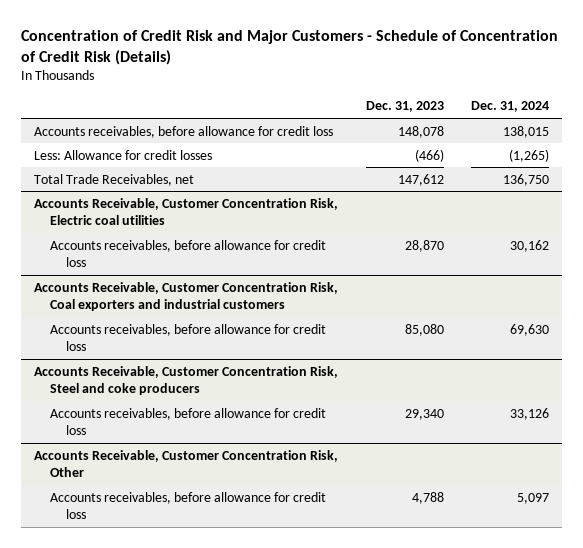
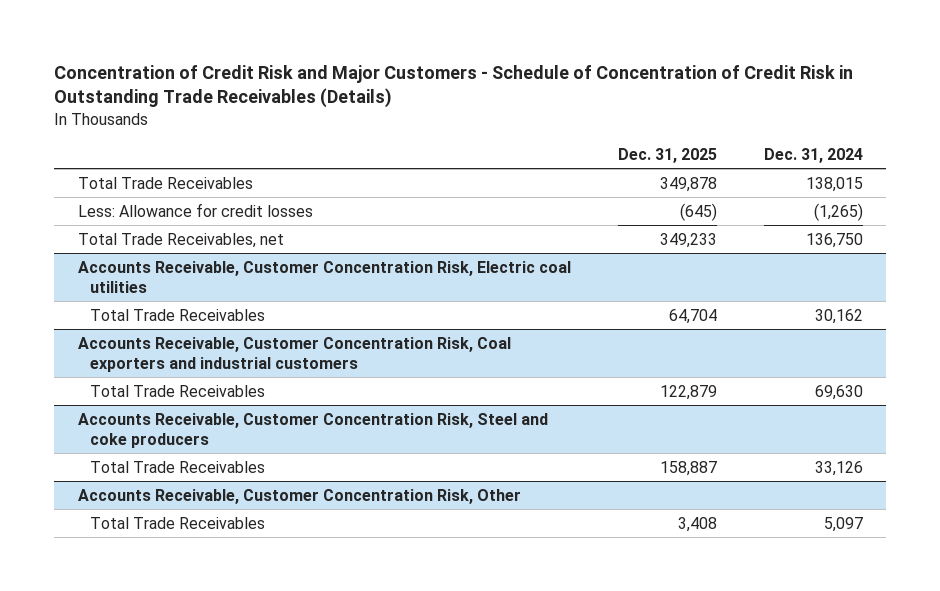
[20,30,558,66] Concentration of Credit Risk and Major Customers - Schedule of Concentration of Credit Risk (Details) -> [54,64,854,109] Concentration of Credit Risk and Major Customers - Schedule of Concentration of Credit Risk in Outstanding Trade Receivables (Details)
[365,101,444,113] Dec. 31, 2023 -> none
none -> [617,148,717,164] Dec. 31, 2025
[34,125,334,138] Accounts receivables, before allowance for credit loss -> [77,176,253,189] Total Trade Receivables
[50,239,327,267] Accounts receivables, before allowance for credit loss -> [90,308,266,321] Total Trade Receivables
[50,323,327,351] Accounts receivables, before allowance for credit loss -> [90,384,266,397] Total Trade Receivables
[50,407,327,435] Accounts receivables, before allowance for credit loss -> [90,460,266,473] Total Trade Receivables
[50,491,327,519] Accounts receivables, before allowance for credit loss -> [90,516,266,529] Total Trade Receivables

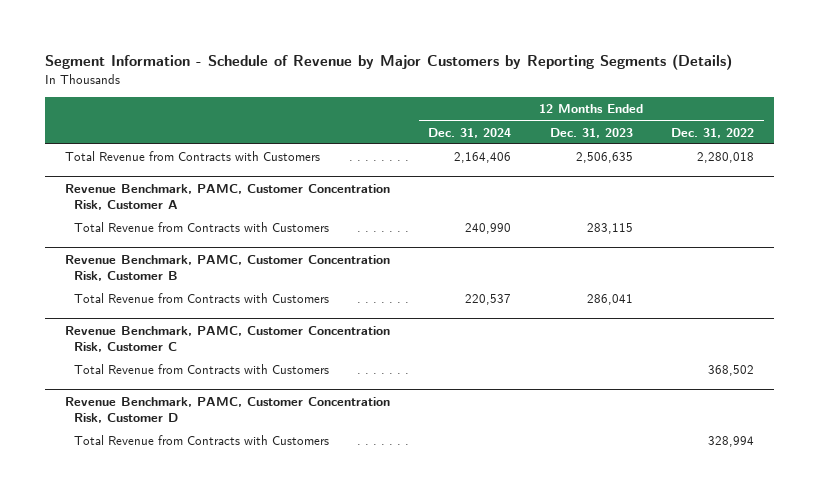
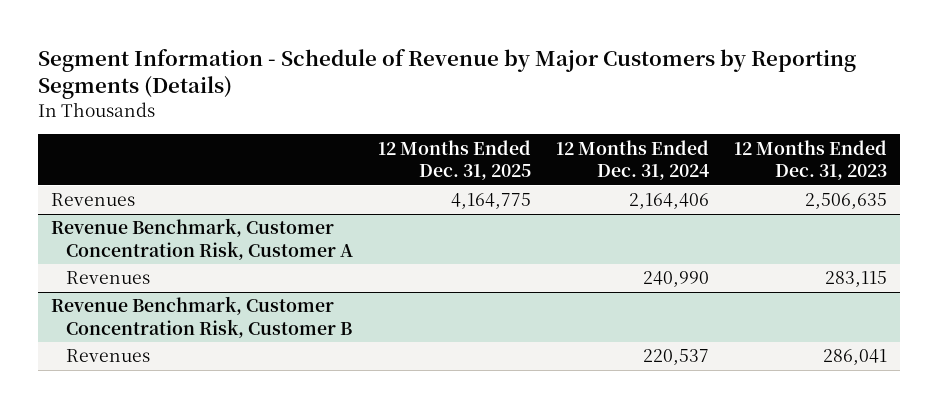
[671,127,755,138] Dec. 31, 2022 -> none
none -> [378,139,532,181] 12 Months Ended Dec. 31, 2025
[64,325,390,353] Revenue Benchmark, PAMC, Customer Concentration Risk, Customer C -> none
[74,364,330,375] Total Revenue from Contracts with Customers -> none
[64,396,390,424] Revenue Benchmark, PAMC, Customer Concentration Risk, Customer D -> none
[74,435,330,446] Total Revenue from Contracts with Customers -> none
[64,151,320,162] Total Revenue from Contracts with Customers -> [50,193,135,207] Revenues
[64,183,390,211] Revenue Benchmark, PAMC, Customer Concentration Risk, Customer A -> [50,218,354,260] Revenue Benchmark, Customer Concentration Risk, Customer A
[74,222,330,233] Total Revenue from Contracts with Customers -> [66,271,151,285] Revenues
[64,254,390,282] Revenue Benchmark, PAMC, Customer Concentration Risk, Customer B -> [50,296,353,338] Revenue Benchmark, Customer Concentration Risk, Customer B
[74,293,330,304] Total Revenue from Contracts with Customers -> [66,349,151,363] Revenues

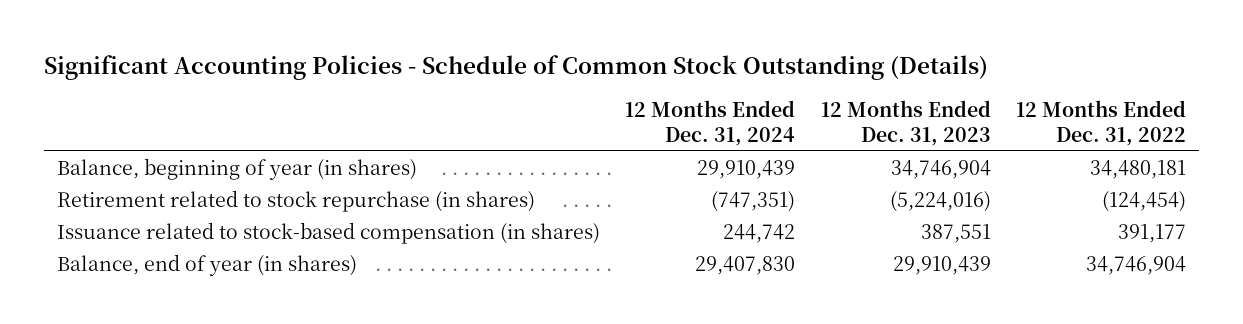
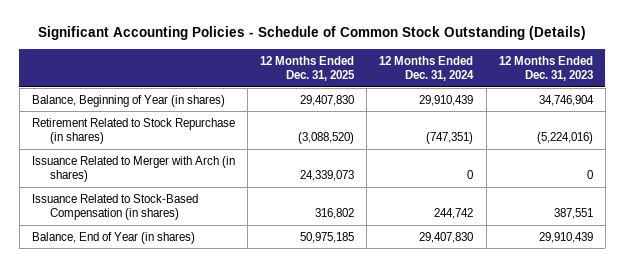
[1016,99,1187,147] 12 Months Ended Dec. 31, 2022 -> none
none -> [260,55,356,81] 12 Months Ended Dec. 31, 2025
[56,158,417,181] Balance, beginning of year (in shares) -> [31,94,225,107] Balance, Beginning of Year (in shares)
[56,190,535,213] Retirement related to stock repurchase (in shares) -> [31,117,235,144] Retirement Related to Stock Repurchase (in shares)
none -> [31,155,235,182] Issuance Related to Merger with Arch (in shares)
[56,222,600,245] Issuance related to stock-based compensation (in shares) -> [31,193,198,220] Issuance Related to Stock-Based Compensation (in shares)
[56,254,357,277] Balance, end of year (in shares) -> [31,231,195,244] Balance, End of Year (in shares)

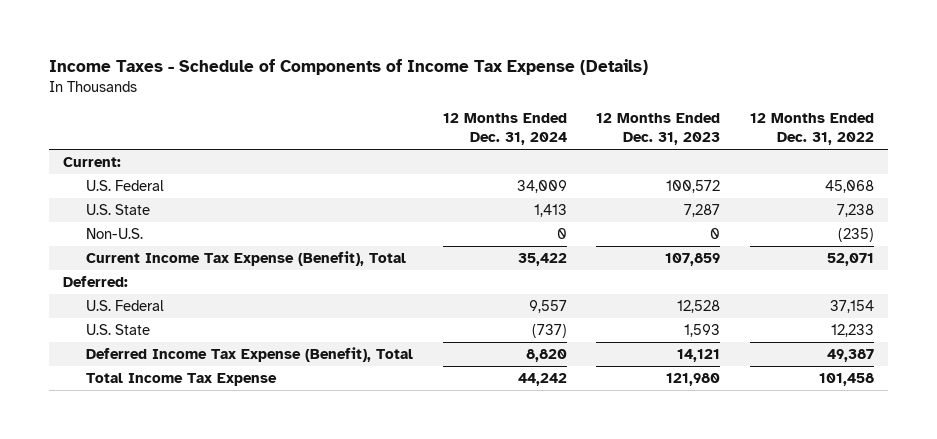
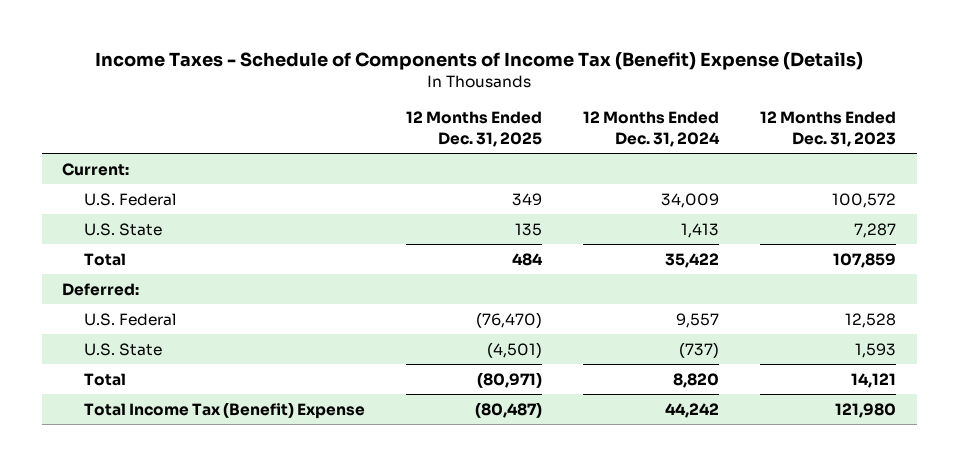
[48,58,648,75] Income Taxes - Schedule of Components of Income Tax Expense (Details) -> [95,51,864,70] Income Taxes - Schedule of Components of Income Tax (Benefit) Expense (Details)
[749,113,874,146] 12 Months Ended Dec. 31, 2022 -> none
none -> [405,111,542,147] 12 Months Ended Dec. 31, 2025
[86,227,144,239] Non-U.S. -> none
[86,250,407,266] Current Income Tax Expense (Benefit), Total -> [83,252,126,266] Total
[86,346,414,362] Deferred Income Tax Expense (Benefit), Total -> [83,372,126,386] Total
[86,372,278,386] Total Income Tax Expense -> [83,401,365,419] Total Income Tax (Benefit) Expense

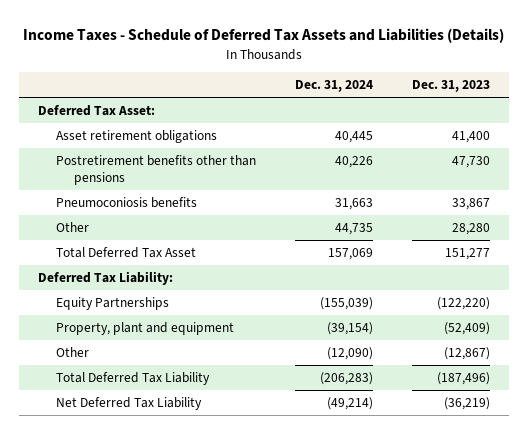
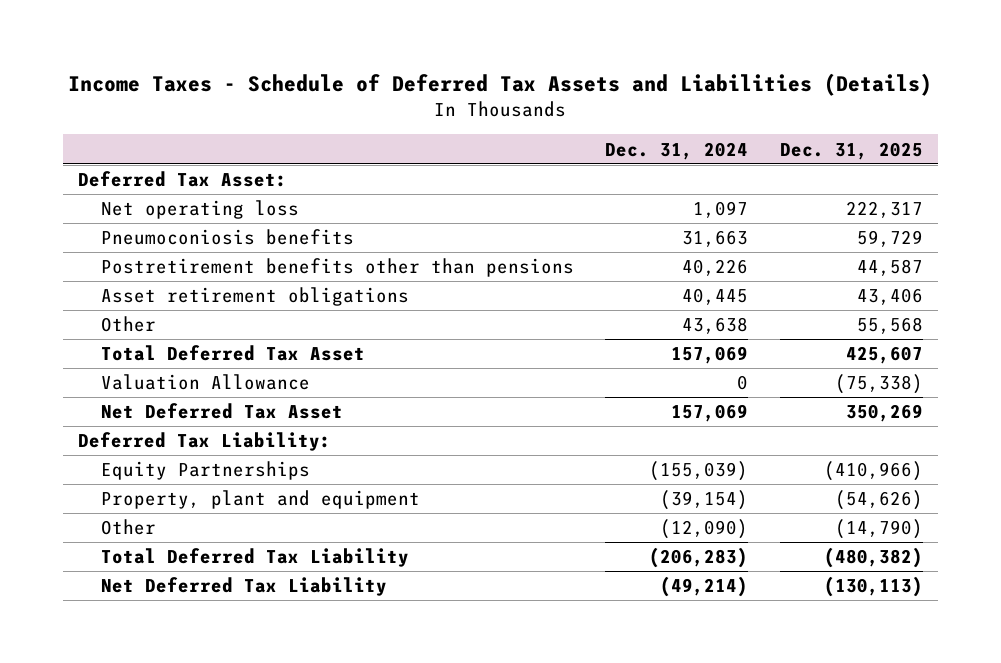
[412,80,491,93] Dec. 31, 2023 -> none
none -> [779,141,923,160] Dec. 31, 2025
none -> [100,200,299,220] Net operating loss
[56,154,257,185] Postretirement benefits other than pensions -> [100,258,574,278] Postretirement benefits other than pensions
[56,129,218,143] Asset retirement obligations -> [100,287,409,307] Asset retirement obligations
[335,222,374,235] 44,735 -> [682,317,749,335] 43,638
none -> [100,374,310,391] Valuation Allowance
none -> [100,403,343,420] Net Deferred Tax Asset

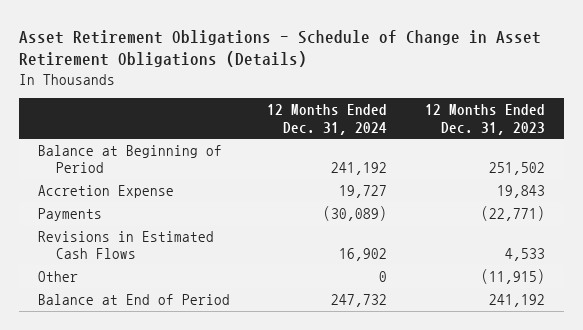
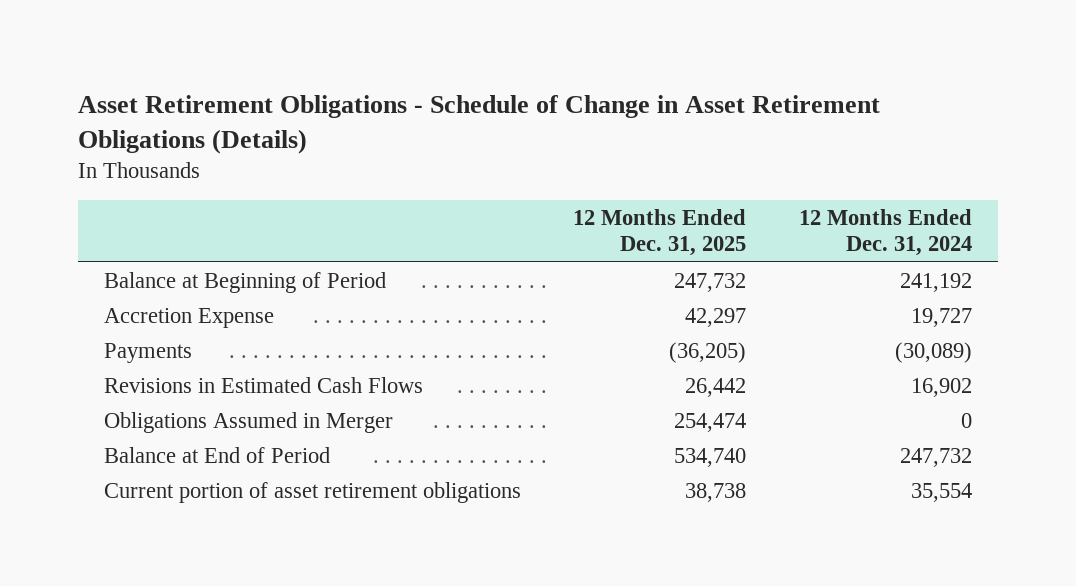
[424,103,545,135] 12 Months Ended Dec. 31, 2023 -> none
none -> [573,209,747,257] 12 Months Ended Dec. 31, 2025
[37,270,78,282] Other -> none
none -> [104,411,394,433] Obligations Assumed in Merger
none -> [104,481,522,503] Current portion of asset retirement obligations

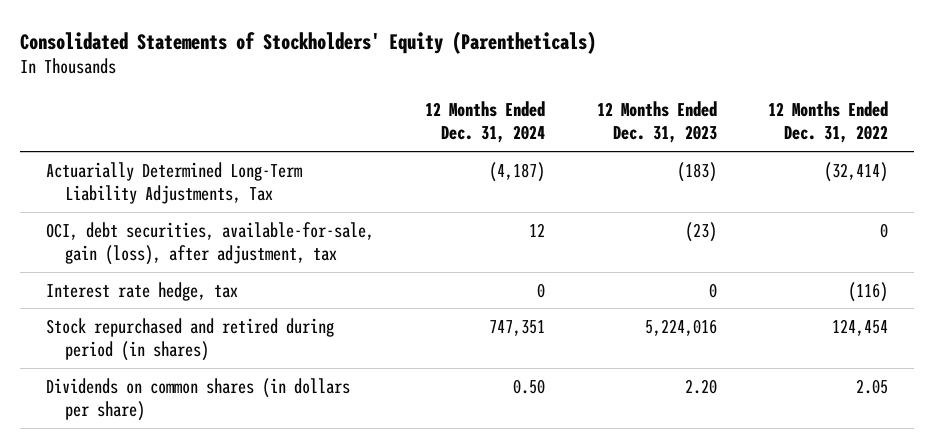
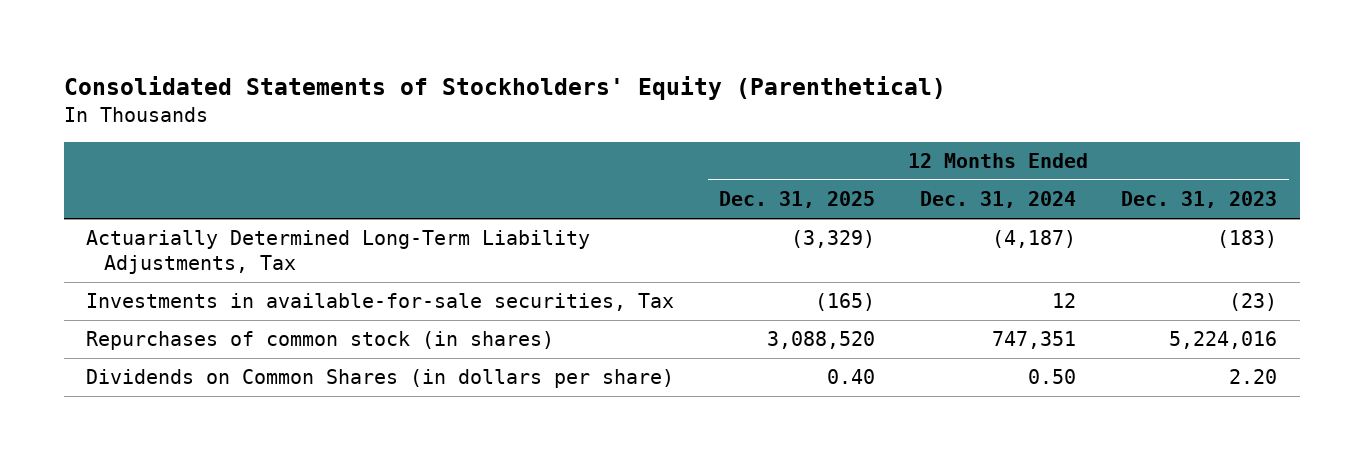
[20,30,597,54] Consolidated Statements of Stockholders' Equity (Parentheticals) -> [63,75,946,100] Consolidated Statements of Stockholders' Equity (Parenthetical)
[768,101,889,144] 12 Months Ended Dec. 31, 2022 -> none
none -> [719,191,876,209] Dec. 31, 2025
[45,281,238,301] Interest rate hedge, tax -> none
[45,221,374,265] OCI, debt securities, available-for-sale, gain (loss), after adjustment, tax -> [86,293,675,312] Investments in available-for-sale securities, Tax
[45,317,334,361] Stock repurchased and retired during period (in shares) -> [86,331,555,351] Repurchases of common stock (in shares)
[45,377,350,421] Dividends on common shares (in dollars per share) -> [86,369,675,389] Dividends on Common Shares (in dollars per share)

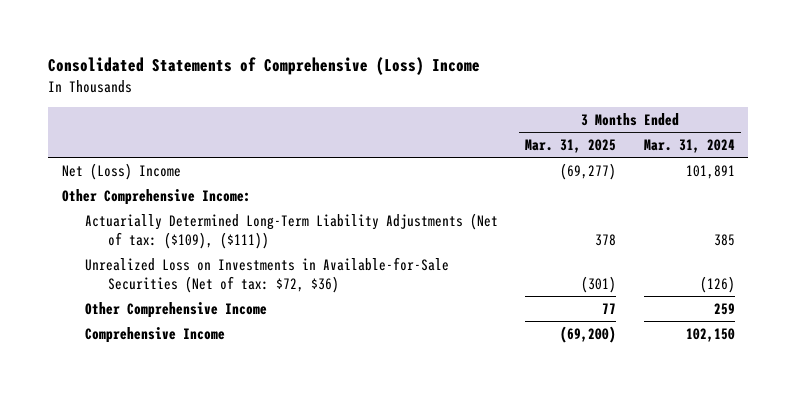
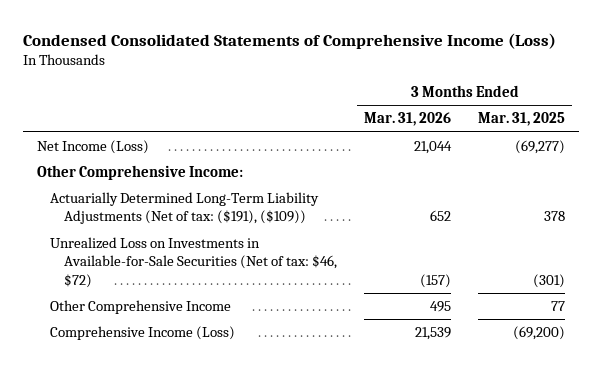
[48,57,481,76] Consolidated Statements of Comprehensive (Loss) Income -> [23,32,557,49] Condensed Consolidated Statements of Comprehensive Income (Loss)
[643,139,735,154] Mar. 31, 2024 -> none
none -> [364,112,452,127] Mar. 31, 2026
[61,162,181,180] Net (Loss) Income -> [36,139,149,154] Net Income (Loss)
[85,212,499,249] Actuarially Determined Long-Term Liability Adjustments (Net of tax: ($109), ($111)) -> [50,191,320,225] Actuarially Determined Long-Term Liability Adjustments (Net of tax: ($191), ($109))
[85,256,450,293] Unrealized Loss on Investments in Available-for-Sale Securities (Net of tax: $72, $36) -> [50,236,338,288] Unrealized Loss on Investments in Available-for-Sale Securities (Net of tax: $46, $72)
[85,326,226,343] Comprehensive Income -> [50,325,236,340] Comprehensive Income (Loss)

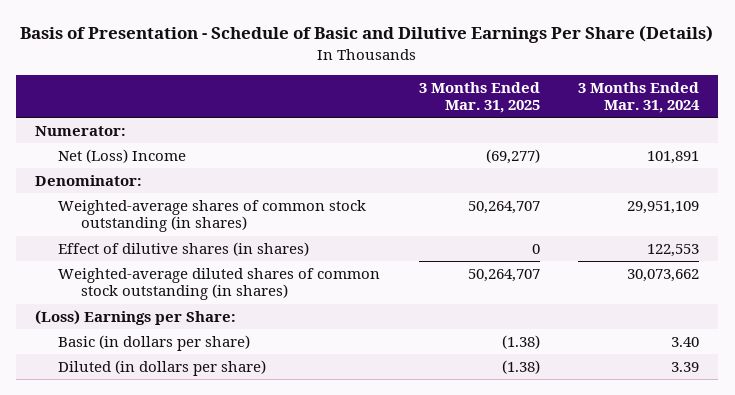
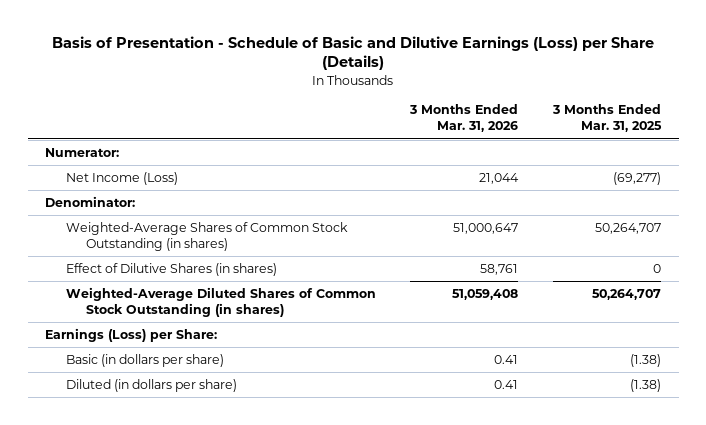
[20,25,714,44] Basis of Presentation - Schedule of Basic and Dilutive Earnings Per Share (Details) -> [52,35,655,71] Basis of Presentation - Schedule of Basic and Dilutive Earnings (Loss) per Share (Details)
[578,81,701,114] 3 Months Ended Mar. 31, 2024 -> none
none -> [409,104,519,133] 3 Months Ended Mar. 31, 2026
[58,148,187,163] Net (Loss) Income -> [65,171,178,185] Net Income (Loss)
[58,199,367,233] Weighted-average shares of common stock outstanding (in shares) -> [65,221,348,252] Weighted-Average Shares of Common Stock Outstanding (in shares)
[58,241,310,256] Effect of dilutive shares (in shares) -> [65,262,277,276] Effect of Dilutive Shares (in shares)
[58,267,381,301] Weighted-average diluted shares of common stock outstanding (in shares) -> [65,286,376,318] Weighted-Average Diluted Shares of Common Stock Outstanding (in shares)
[35,309,237,325] (Loss) Earnings per Share: -> [45,327,218,342] Earnings (Loss) per Share:

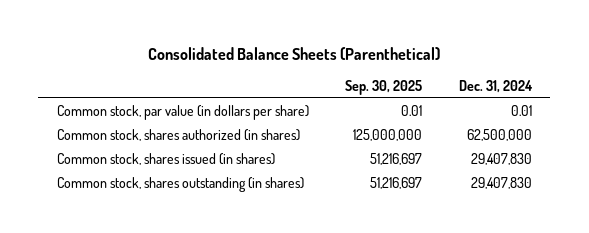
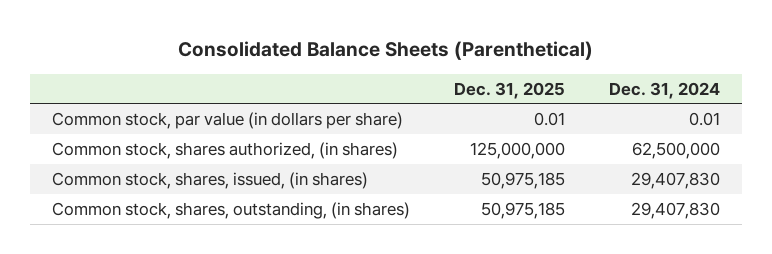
[345,79,423,95] Sep. 30, 2025 -> none
none -> [453,81,565,99] Dec. 31, 2025
[56,129,300,142] Common stock, shares authorized (in shares) -> [51,141,398,159] Common stock, shares authorized, (in shares)
[56,153,275,166] Common stock, shares issued (in shares) -> [51,171,368,189] Common stock, shares, issued, (in shares)
[56,177,304,193] Common stock, shares outstanding (in shares) -> [51,201,410,219] Common stock, shares, outstanding, (in shares)

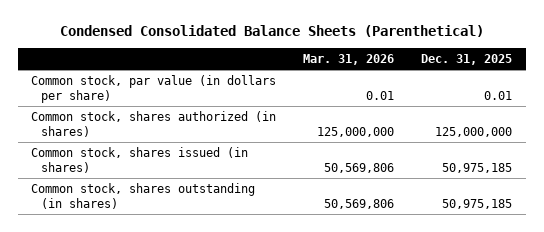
[177,41,593,61] Consolidated Balance Sheets (Parenthetical) -> [59,25,484,38] Condensed Consolidated Balance Sheets (Parenthetical)
[608,81,720,99] Dec. 31, 2024 -> none
none -> [303,53,395,65] Mar. 31, 2026
[51,141,398,159] Common stock, shares authorized, (in shares) -> [31,110,277,137] Common stock, shares authorized (in shares)
[51,171,368,189] Common stock, shares, issued, (in shares) -> [31,146,249,173] Common stock, shares issued (in shares)
[51,201,410,219] Common stock, shares, outstanding, (in shares) -> [31,182,256,209] Common stock, shares outstanding (in shares)

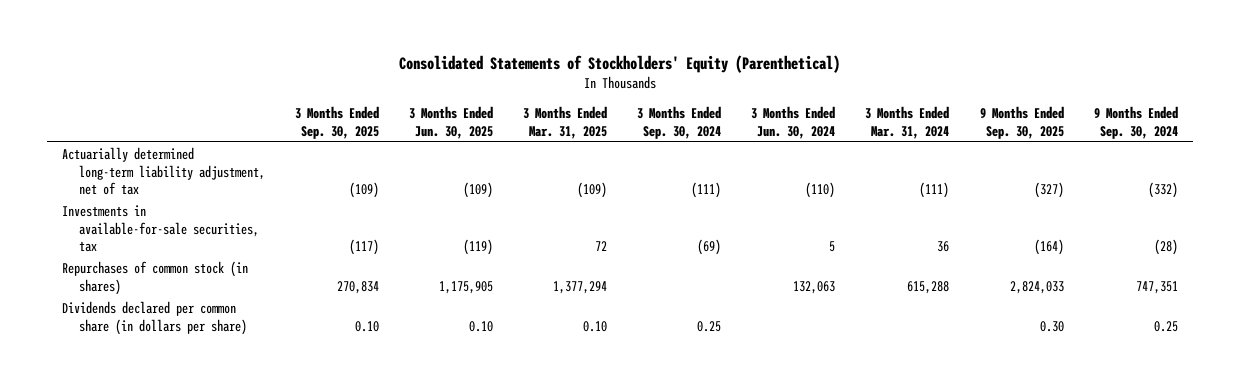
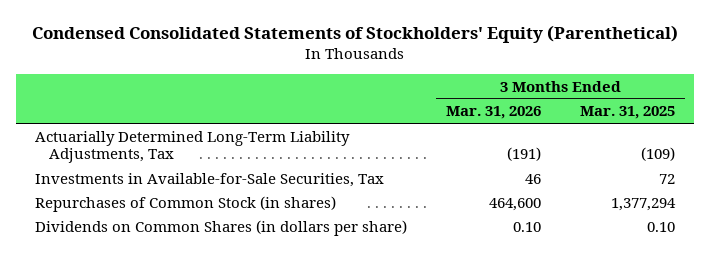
[398,54,840,73] Consolidated Statements of Stockholders' Equity (Parenthetical) -> [32,25,679,44] Condensed Consolidated Statements of Stockholders' Equity (Parenthetical)
[294,106,379,139] 3 Months Ended Sep. 30, 2025 -> none
[408,106,493,139] 3 Months Ended Jun. 30, 2025 -> none
[637,106,722,139] 3 Months Ended Sep. 30, 2024 -> none
[751,106,836,139] 3 Months Ended Jun. 30, 2024 -> none
[865,106,950,139] 3 Months Ended Mar. 31, 2024 -> none
[979,106,1064,139] 9 Months Ended Sep. 30, 2025 -> none
[1093,106,1178,139] 9 Months Ended Sep. 30, 2024 -> none
none -> [446,106,542,120] Mar. 31, 2026
[61,147,265,196] Actuarially determined long-term liability adjustment, net of tax -> [35,130,351,164] Actuarially Determined Long-Term Liability Adjustments, Tax
[61,205,259,253] Investments in available-for-sale securities, tax -> [35,172,385,187] Investments in Available-for-Sale Securities, Tax
[61,261,248,295] Repurchases of common stock (in shares) -> [35,195,337,212] Repurchases of Common Stock (in shares)
[61,301,247,335] Dividends declared per common share (in dollars per share) -> [35,219,408,236] Dividends on Common Shares (in dollars per share)

